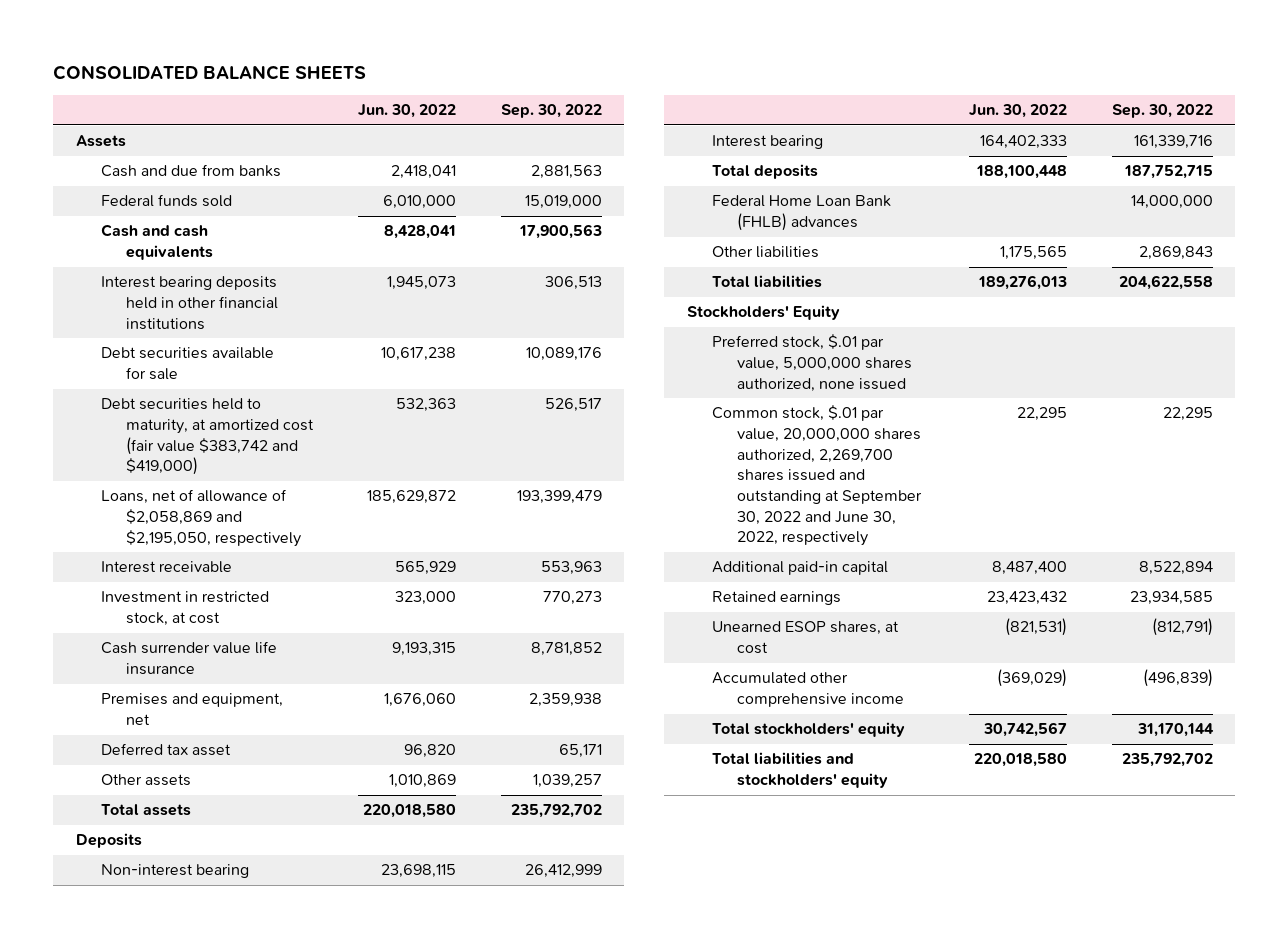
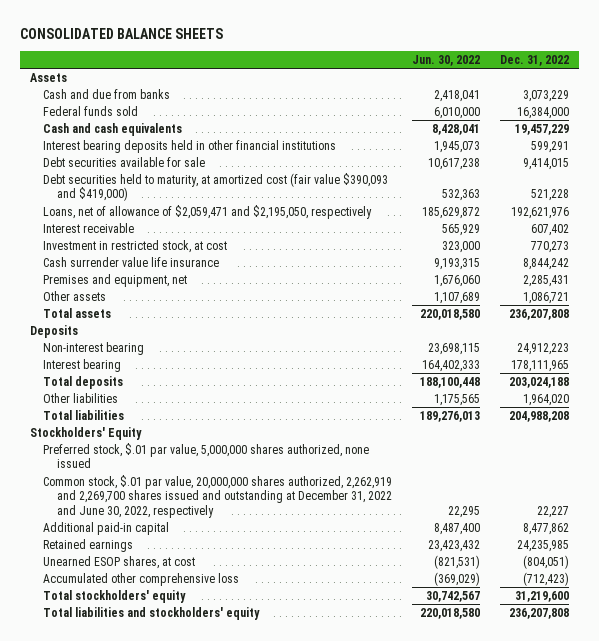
[500,104,602,119] Sep. 30, 2022 -> none
none -> [500,54,570,66] Dec. 31, 2022
[100,398,315,476] Debt securities held to maturity, at amortized cost (fair value $383,742 and $419,000) -> [43,173,389,202] Debt securities held to maturity, at amortized cost (fair value $390,093 and $419,000)
[100,489,302,547] Loans, net of allowance of $2,058,869 and $2,195,050, respectively -> [43,205,373,220] Loans, net of allowance of $2,059,471 and $2,195,050, respectively
[100,743,231,757] Deferred tax asset -> none
[388,774,456,789] 1,010,869 -> [434,292,481,305] 1,107,689
[711,195,891,232] Federal Home Loan Bank (FHLB) advances -> none
[711,405,923,547] Common stock, $.01 par value, 20,000,000 shares authorized, 2,269,700 shares issued and outstanding at September 30, 2022 and June 30, 2022, respectively -> [43,475,393,518] Common stock, $.01 par value, 20,000,000 shares authorized, 2,262,919 and 2,269,700 shares issued and outstanding at December 31, 2022 and June 30, 2022, respectively
[711,672,905,708] Accumulated other comprehensive income -> [43,573,240,587] Accumulated other comprehensive loss

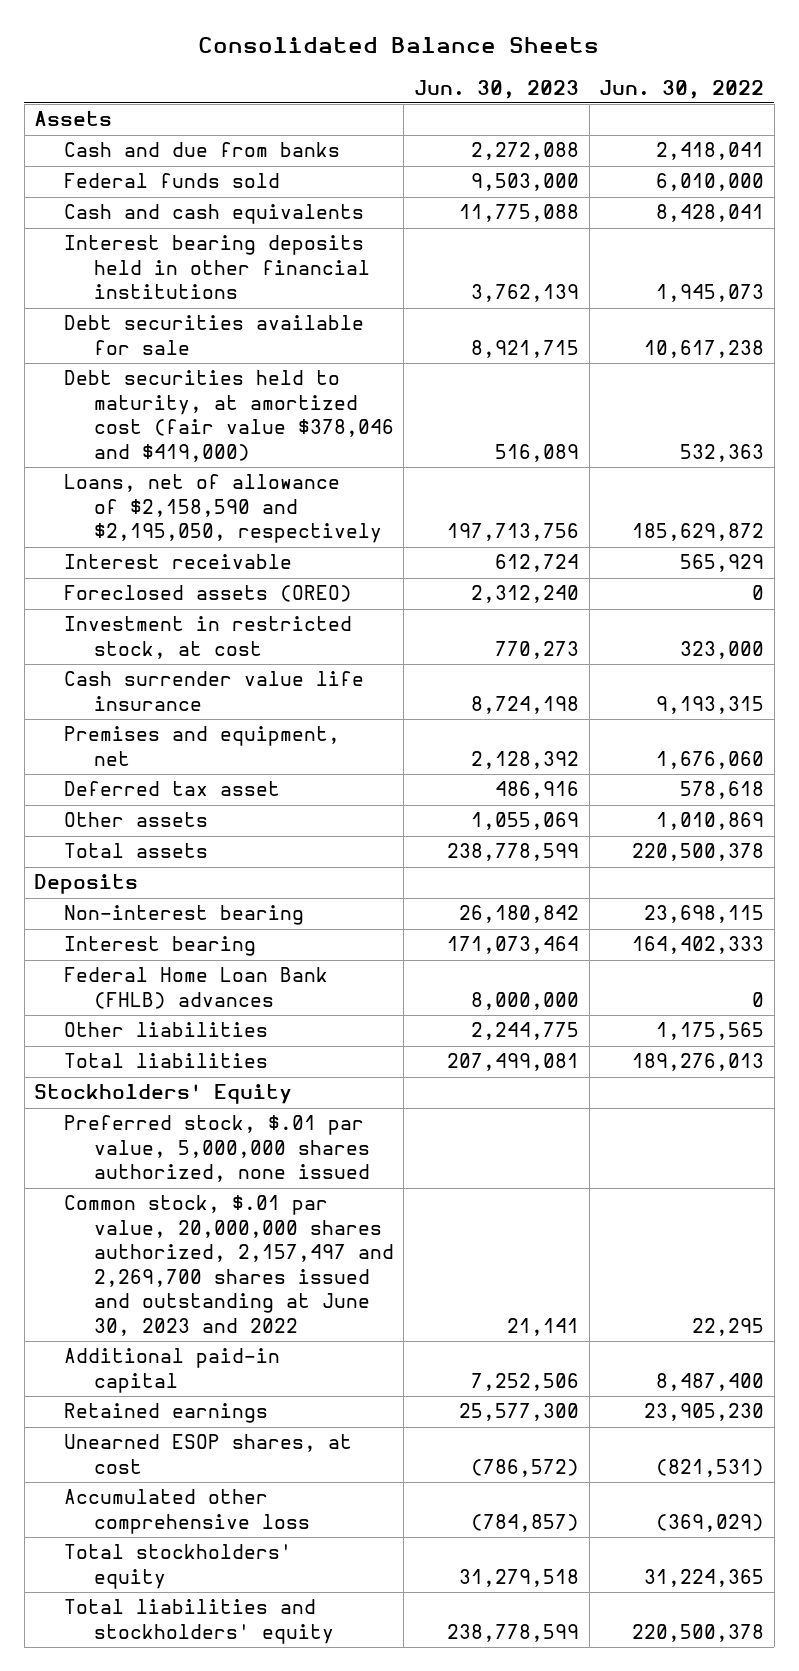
[19,27,223,39] CONSOLIDATED BALANCE SHEETS -> [198,37,600,54] Consolidated Balance Sheets
[500,54,570,66] Dec. 31, 2022 -> none
none -> [413,79,579,99] Jun. 30, 2023
[43,173,389,202] Debt securities held to maturity, at amortized cost (fair value $390,093 and $419,000) -> [63,370,394,462] Debt securities held to maturity, at amortized cost (fair value $378,046 and $419,000)
[43,205,373,220] Loans, net of allowance of $2,059,471 and $2,195,050, respectively -> [63,474,382,544] Loans, net of allowance of $2,158,590 and $2,195,050, respectively
none -> [63,585,352,603] Foreclosed assets (OREO)
none -> [63,781,280,797] Deferred tax asset
[434,292,481,305] 1,107,689 -> [656,812,765,831] 1,010,869
[420,309,481,321] 220,018,580 -> [632,843,765,862] 220,500,378
[43,376,124,390] Total deposits -> none
none -> [63,967,328,1009] Federal Home Loan Bank (FHLB) advances
[43,475,393,518] Common stock, $.01 par value, 20,000,000 shares authorized, 2,262,919 and 2,269,700 shares issued and outstanding at December 31, 2022 and June 30, 2022, respectively -> [63,1195,394,1336] Common stock, $.01 par value, 20,000,000 shares authorized, 2,157,497 and 2,269,700 shares issued and outstanding at June 30, 2023 and 2022
[428,540,481,553] 23,423,432 -> [644,1403,765,1422] 23,905,230
[426,591,481,603] 30,742,567 -> [644,1568,765,1587] 31,224,365
[420,608,481,620] 220,018,580 -> [632,1623,765,1642] 220,500,378

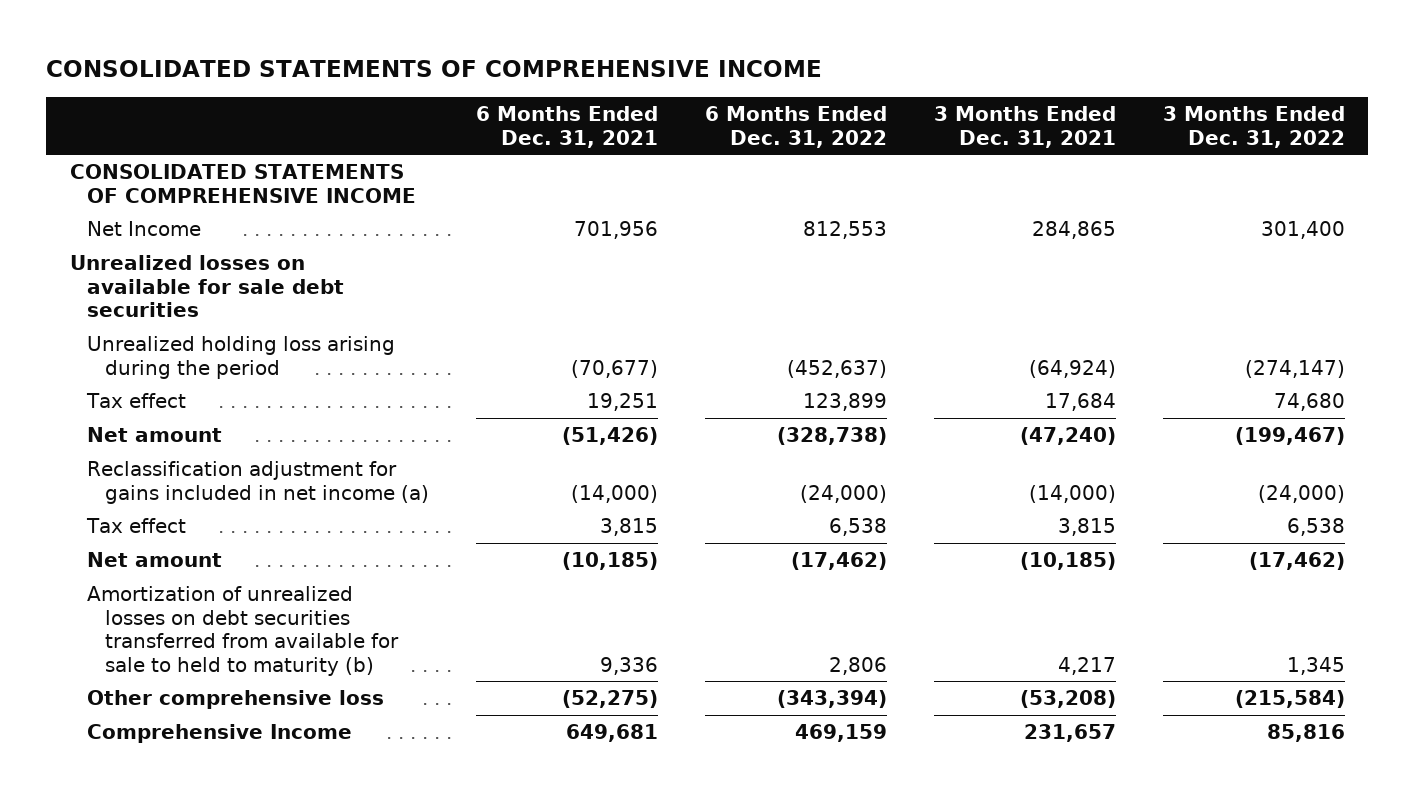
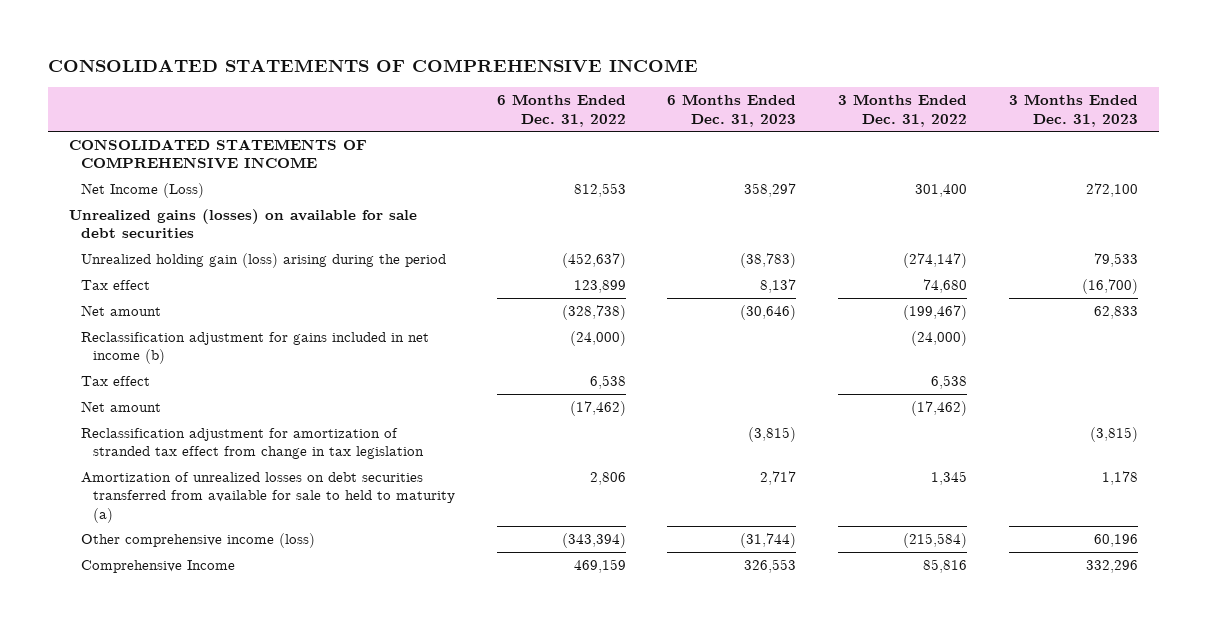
[475,106,658,148] 6 Months Ended Dec. 31, 2021 -> none
[933,106,1116,148] 3 Months Ended Dec. 31, 2021 -> none
none -> [667,94,797,127] 6 Months Ended Dec. 31, 2023
none -> [1008,94,1138,127] 3 Months Ended Dec. 31, 2023
[87,221,202,237] Net Income -> [81,183,205,199] Net Income (Loss)
[69,255,345,318] Unrealized losses on available for sale debt securities -> [69,209,418,239] Unrealized gains (losses) on available for sale debt securities
[87,336,396,379] Unrealized holding loss arising during the period -> [81,253,447,269] Unrealized holding gain (loss) arising during the period
[87,461,429,504] Reclassification adjustment for gains included in net income (a) -> [81,332,430,365] Reclassification adjustment for gains included in net income (b)
none -> [81,428,424,460] Reclassification adjustment for amortization of stranded tax effect from change in tax legislation
[87,586,399,676] Amortization of unrealized losses on debt securities transferred from available for sale to held to maturity (b) -> [81,472,455,523] Amortization of unrealized losses on debt securities transferred from available for sale to held to maturity (a)
[87,690,385,710] Other comprehensive loss -> [81,533,316,549] Other comprehensive income (loss)

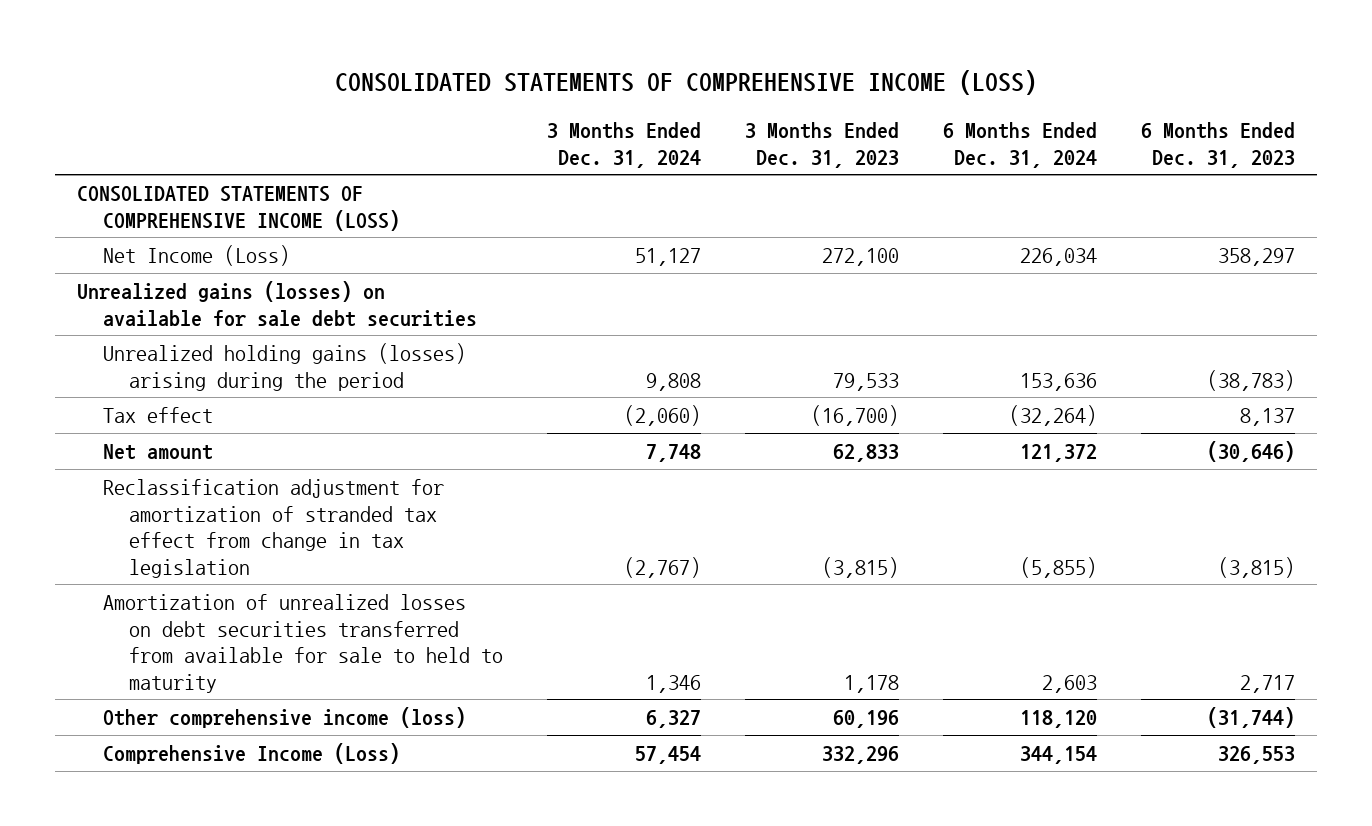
[48,58,699,72] CONSOLIDATED STATEMENTS OF COMPREHENSIVE INCOME -> [335,69,1038,95] CONSOLIDATED STATEMENTS OF COMPREHENSIVE INCOME (LOSS)
[496,94,626,127] 6 Months Ended Dec. 31, 2022 -> none
[838,94,968,127] 3 Months Ended Dec. 31, 2022 -> none
none -> [546,122,701,168] 3 Months Ended Dec. 31, 2024
none -> [942,122,1097,168] 6 Months Ended Dec. 31, 2024
[69,139,368,170] CONSOLIDATED STATEMENTS OF COMPREHENSIVE INCOME -> [77,185,401,231] CONSOLIDATED STATEMENTS OF COMPREHENSIVE INCOME (LOSS)
[81,253,447,269] Unrealized holding gain (loss) arising during the period -> [103,342,467,391] Unrealized holding gains (losses) arising during the period
[81,332,430,365] Reclassification adjustment for gains included in net income (b) -> none
[81,376,151,387] Tax effect -> none
[81,401,162,413] Net amount -> none
[81,472,455,523] Amortization of unrealized losses on debt securities transferred from available for sale to held to maturity (a) -> [103,593,503,693] Amortization of unrealized losses on debt securities transferred from available for sale to held to maturity
[81,560,236,574] Comprehensive Income -> [103,742,401,764] Comprehensive Income (Loss)

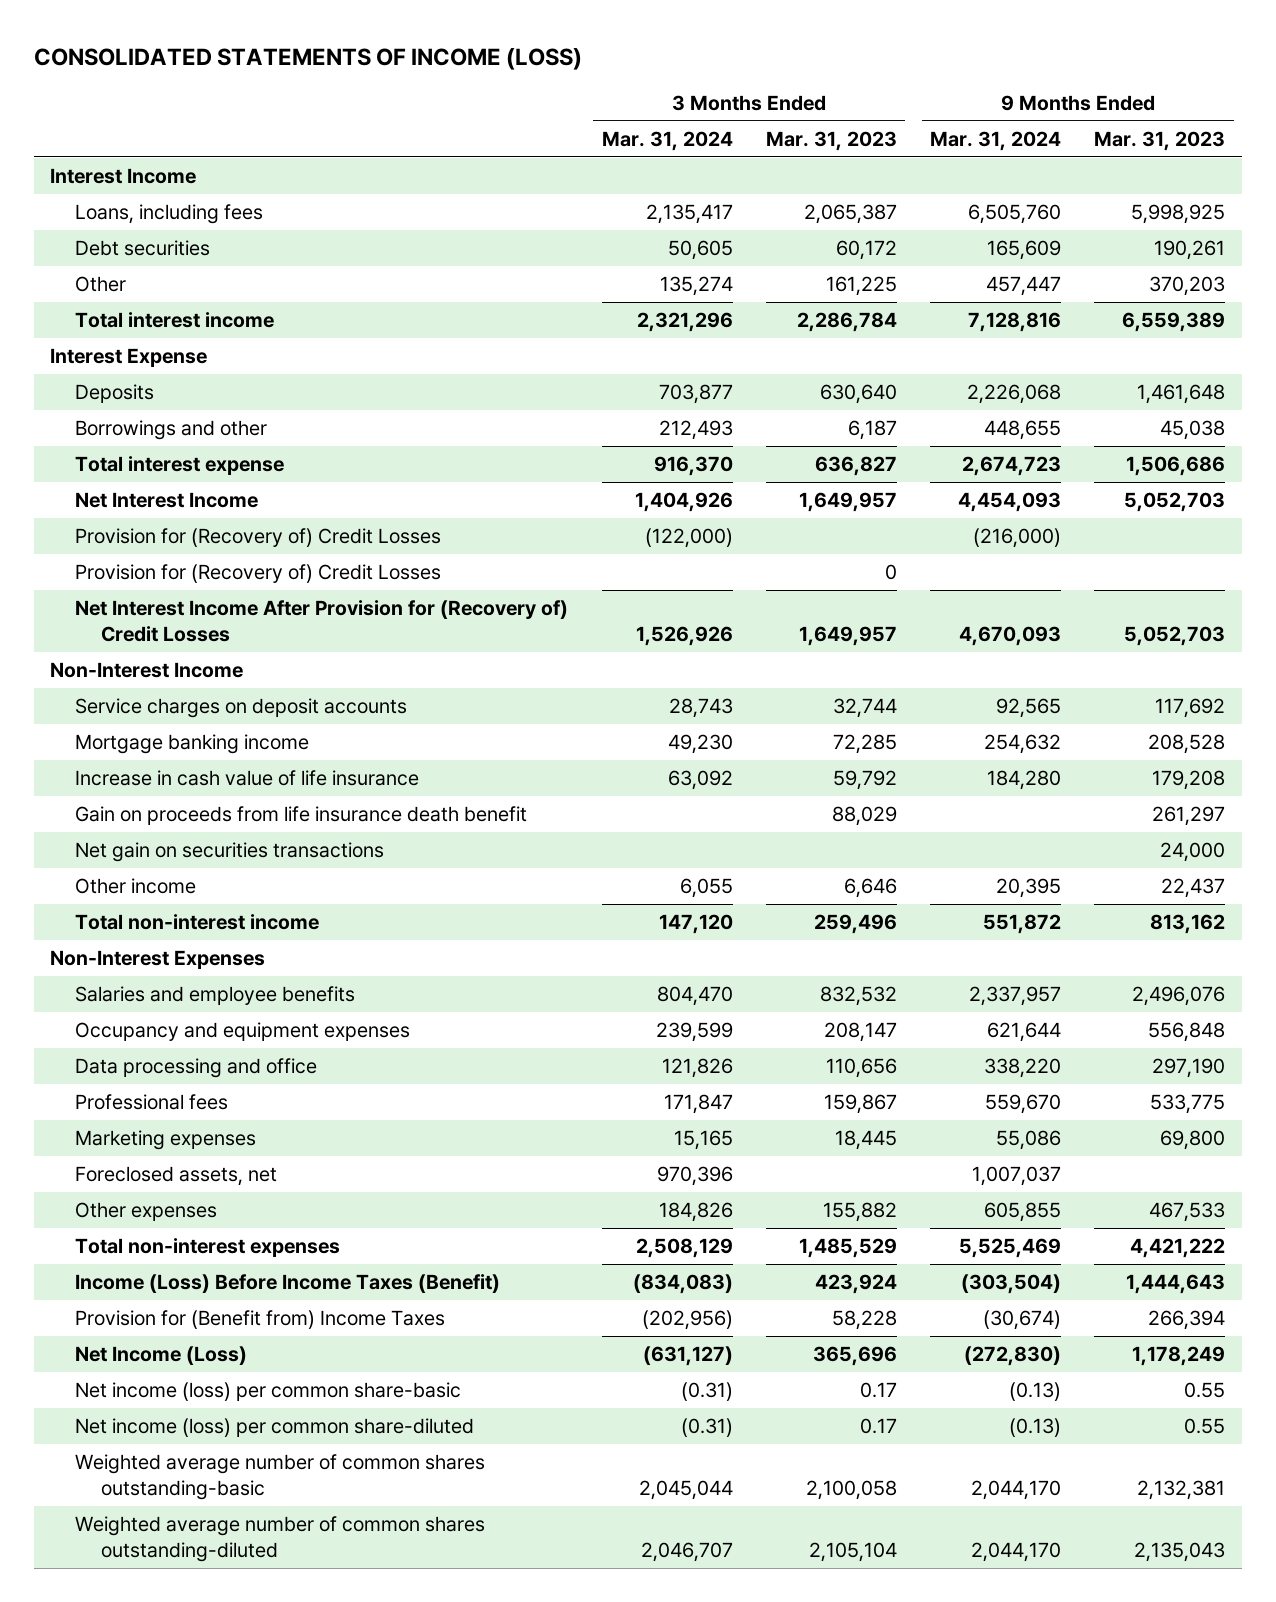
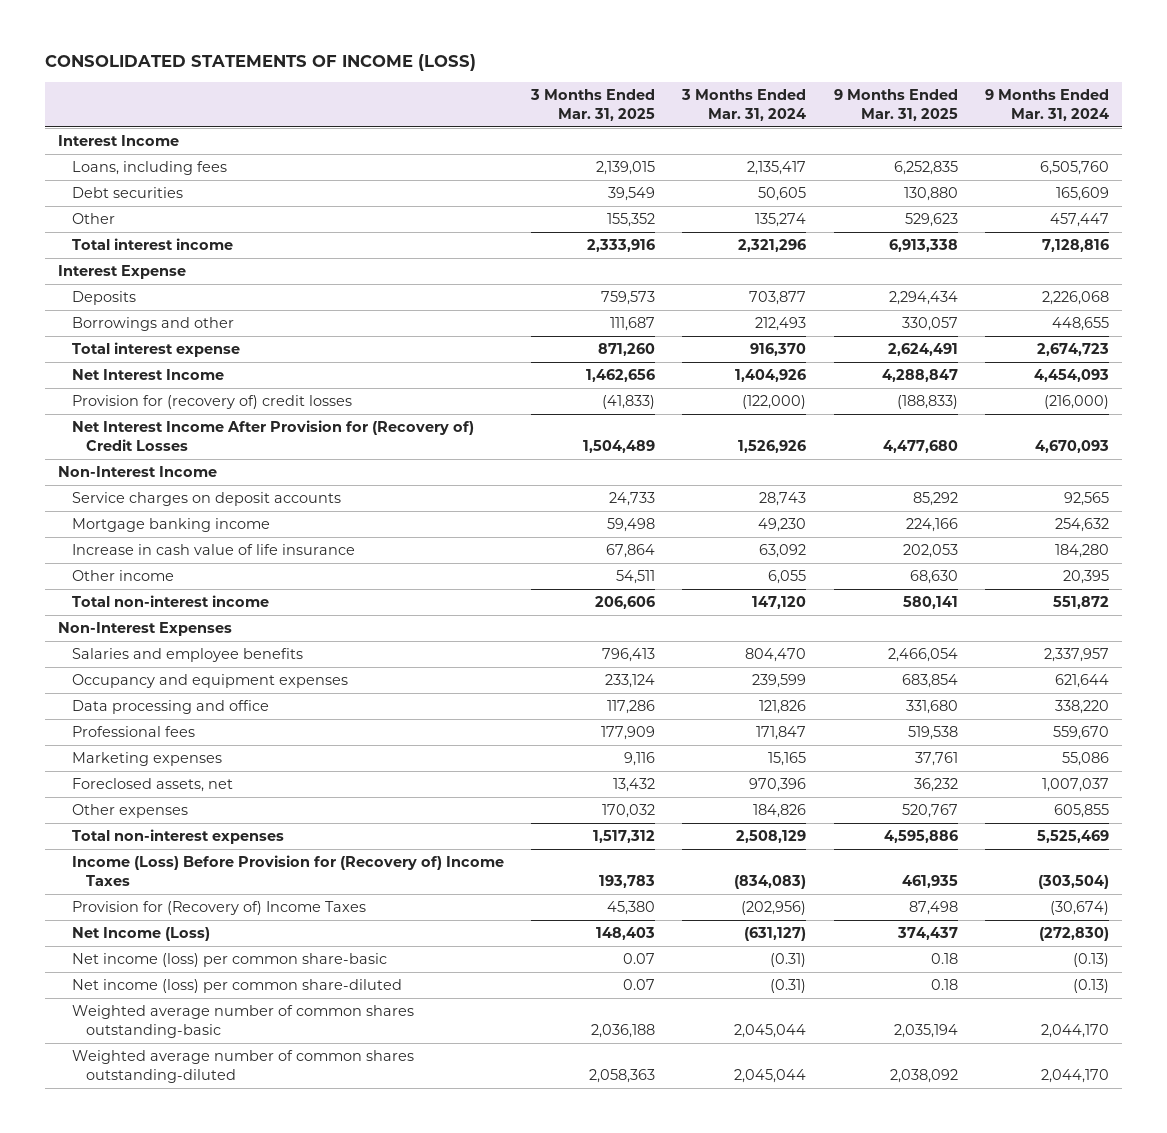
[765,130,897,151] Mar. 31, 2023 -> none
[1094,130,1226,151] Mar. 31, 2023 -> none
none -> [530,88,656,121] 3 Months Ended Mar. 31, 2025
none -> [833,88,958,121] 9 Months Ended Mar. 31, 2025
[75,564,442,584] Provision for (Recovery of) Credit Losses -> none
[75,528,442,548] Provision for (Recovery of) Credit Losses -> [71,395,352,410] Provision for (recovery of) credit losses
[75,806,528,826] Gain on proceeds from life insurance death benefit -> none
[75,842,385,863] Net gain on securities transactions -> none
[75,1274,501,1294] Income (Loss) Before Income Taxes (Benefit) -> [71,855,504,886] Income (Loss) Before Provision for (Recovery of) Income Taxes
[75,1310,446,1330] Provision for (Benefit from) Income Taxes -> [71,901,366,916] Provision for (Recovery of) Income Taxes
[640,1541,733,1562] 2,046,707 -> [734,1068,807,1083] 2,045,044

